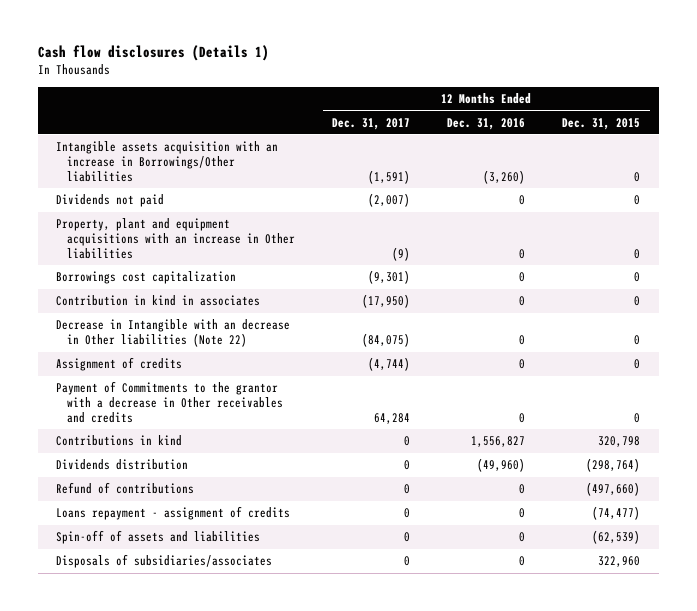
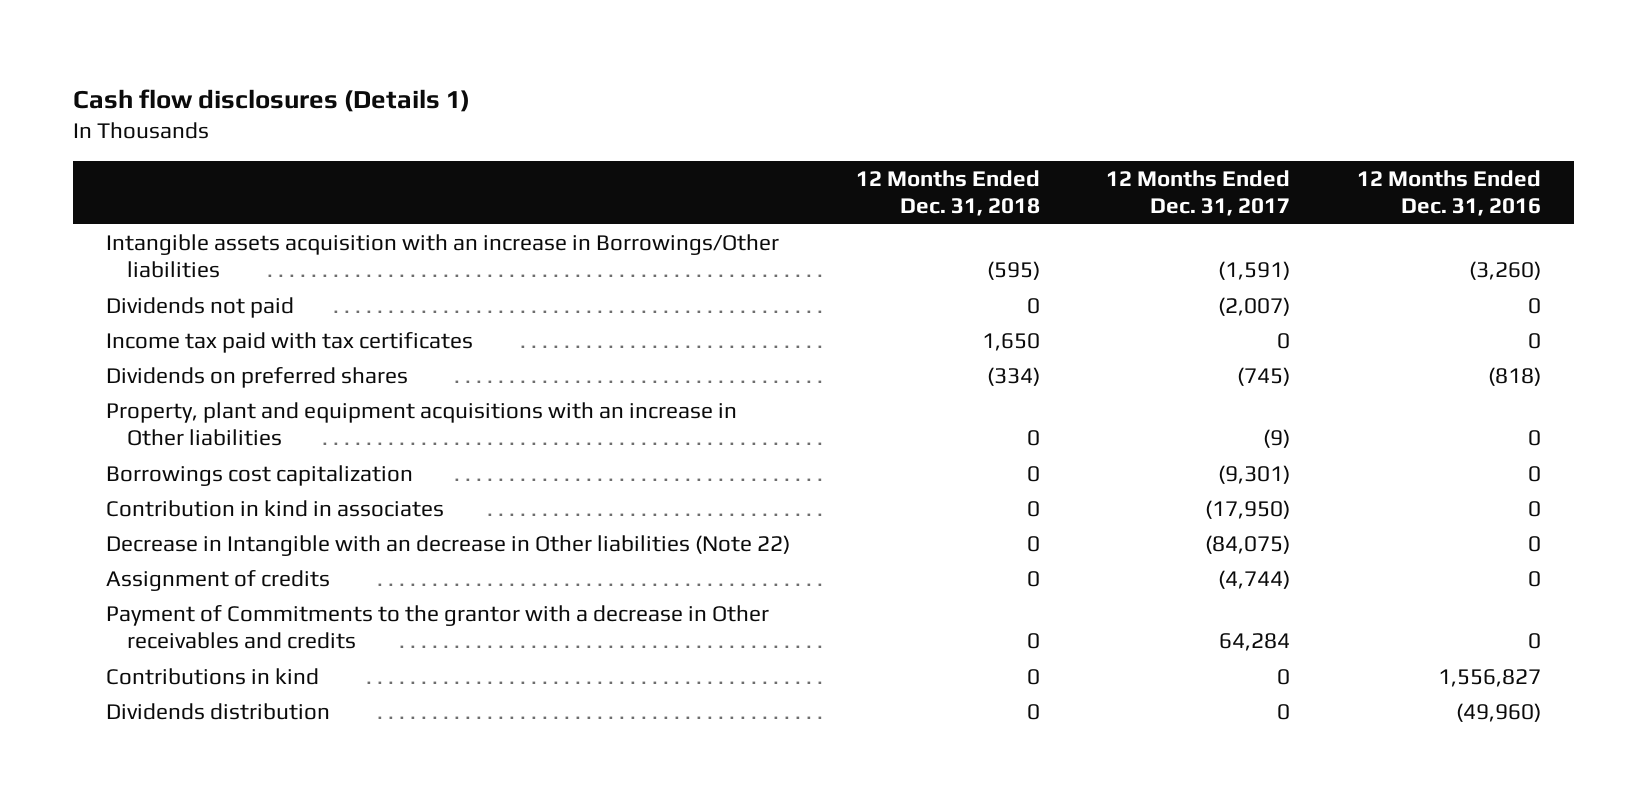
[562,117,641,130] Dec. 31, 2015 -> none
none -> [855,170,1040,217] 12 Months Ended Dec. 31, 2018
none -> [105,332,473,354] Income tax paid with tax certificates
none -> [105,367,408,389] Dividends on preferred shares
[56,482,195,495] Refund of contributions -> none
[56,506,291,521] Loans repayment - assignment of credits -> none
[56,530,261,545] Spin-off of assets and liabilities -> none
[56,554,273,569] Disposals of subsidiaries/associates -> none

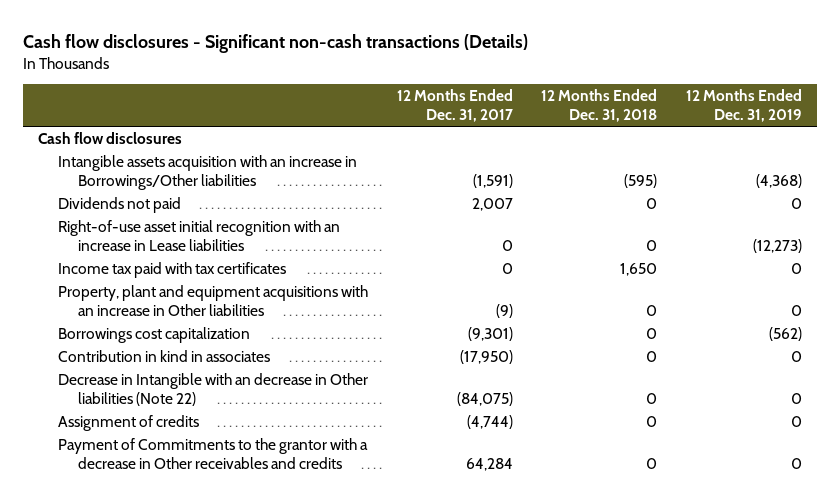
[72,88,470,112] Cash flow disclosures (Details 1) -> [23,33,529,53] Cash flow disclosures - Significant non-cash transactions (Details)
[1356,170,1541,217] 12 Months Ended Dec. 31, 2016 -> none
none -> [686,89,803,123] 12 Months Ended Dec. 31, 2019
none -> [37,132,182,145] Cash flow disclosures
[1218,297,1291,317] (2,007) -> [471,198,513,212] 2,007
none -> [57,220,340,252] Right-of-use asset initial recognition with an increase in Lease liabilities
[105,367,408,389] Dividends on preferred shares -> none
[105,668,319,686] Contributions in kind -> none
[105,703,330,721] Dividends distribution -> none

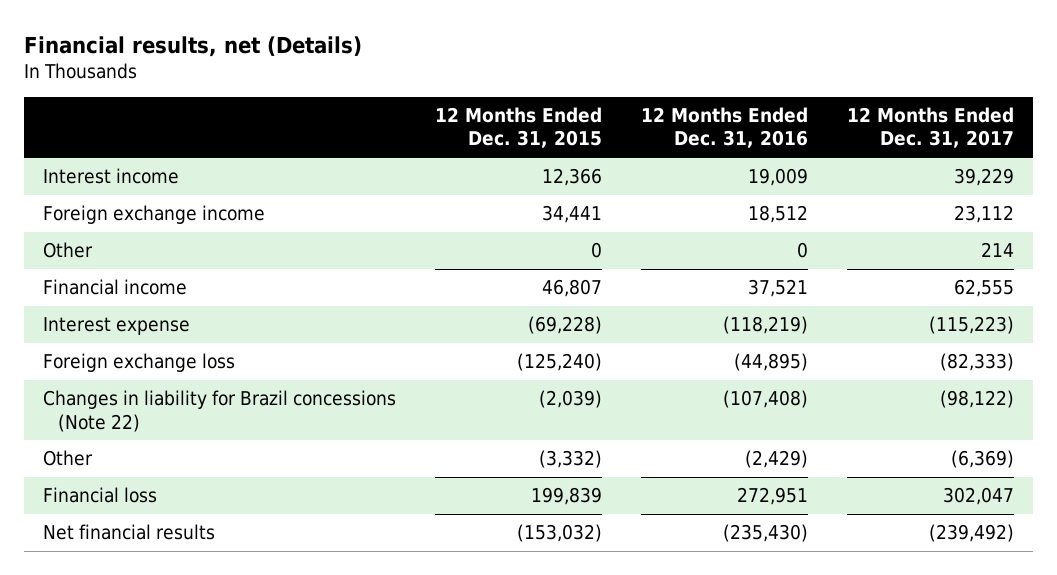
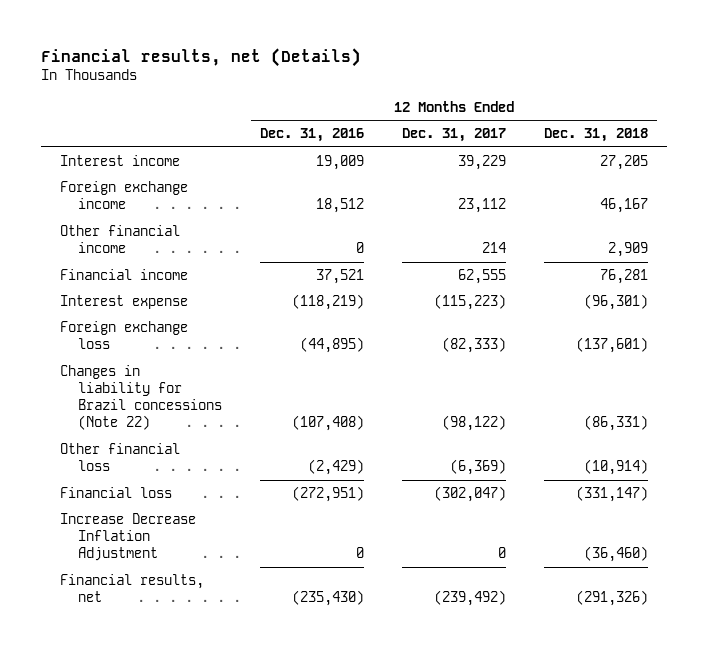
[435,107,603,149] 12 Months Ended Dec. 31, 2015 -> none
none -> [543,128,648,143] Dec. 31, 2018
[43,242,94,259] Other -> [60,224,181,253] Other financial income
[43,450,94,467] Other -> [60,442,181,471] Other financial loss
[736,487,808,506] 272,951 -> [292,485,365,502] (272,951)
[942,487,1014,506] 302,047 -> [434,485,507,502] (302,047)
none -> [60,512,197,562] Increase Decrease Inflation Adjustment
[43,524,216,541] Net financial results -> [60,573,205,602] Financial results, net

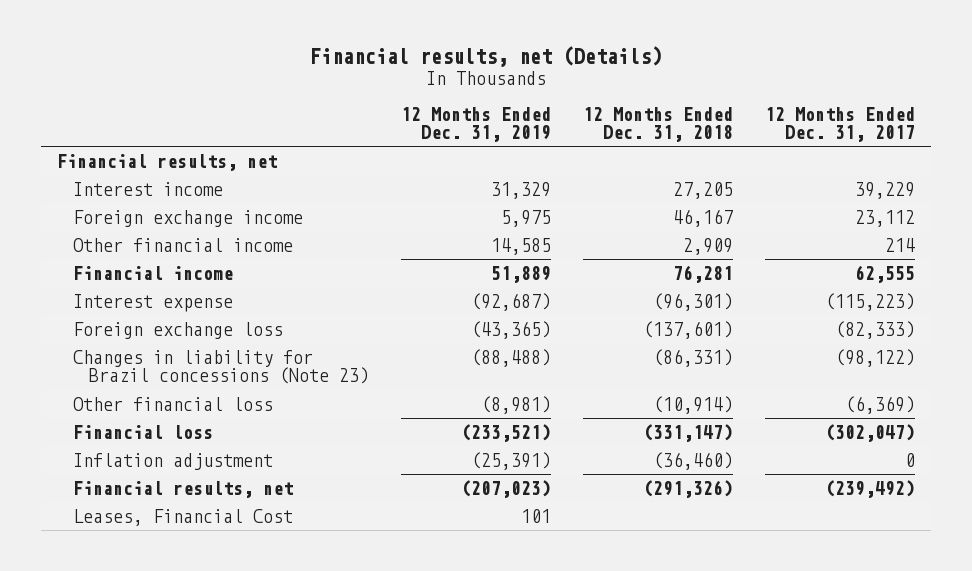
[260,128,365,143] Dec. 31, 2016 -> none
none -> [400,106,551,142] 12 Months Ended Dec. 31, 2019
none -> [57,153,278,171] Financial results, net
[60,364,223,431] Changes in liability for Brazil concessions (Note 22) -> [73,349,369,385] Changes in liability for Brazil concessions (Note 23)
[60,512,197,562] Increase Decrease Inflation Adjustment -> [73,452,274,470] Inflation adjustment
none -> [73,508,294,526] Leases, Financial Cost

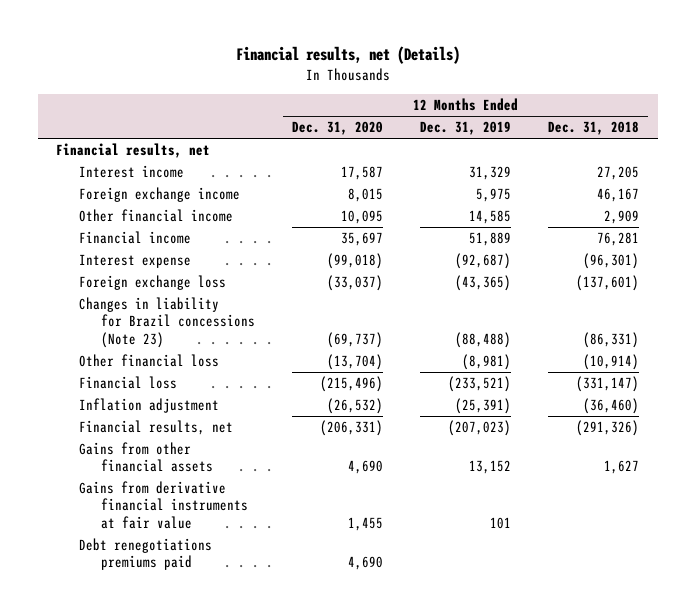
[764,106,915,142] 12 Months Ended Dec. 31, 2017 -> none
none -> [291,121,383,136] Dec. 31, 2020
[73,508,294,526] Leases, Financial Cost -> none
none -> [78,442,213,473] Gains from other financial assets
none -> [78,481,248,529] Gains from derivative financial instruments at fair value
none -> [78,538,212,571] Debt renegotiations premiums paid

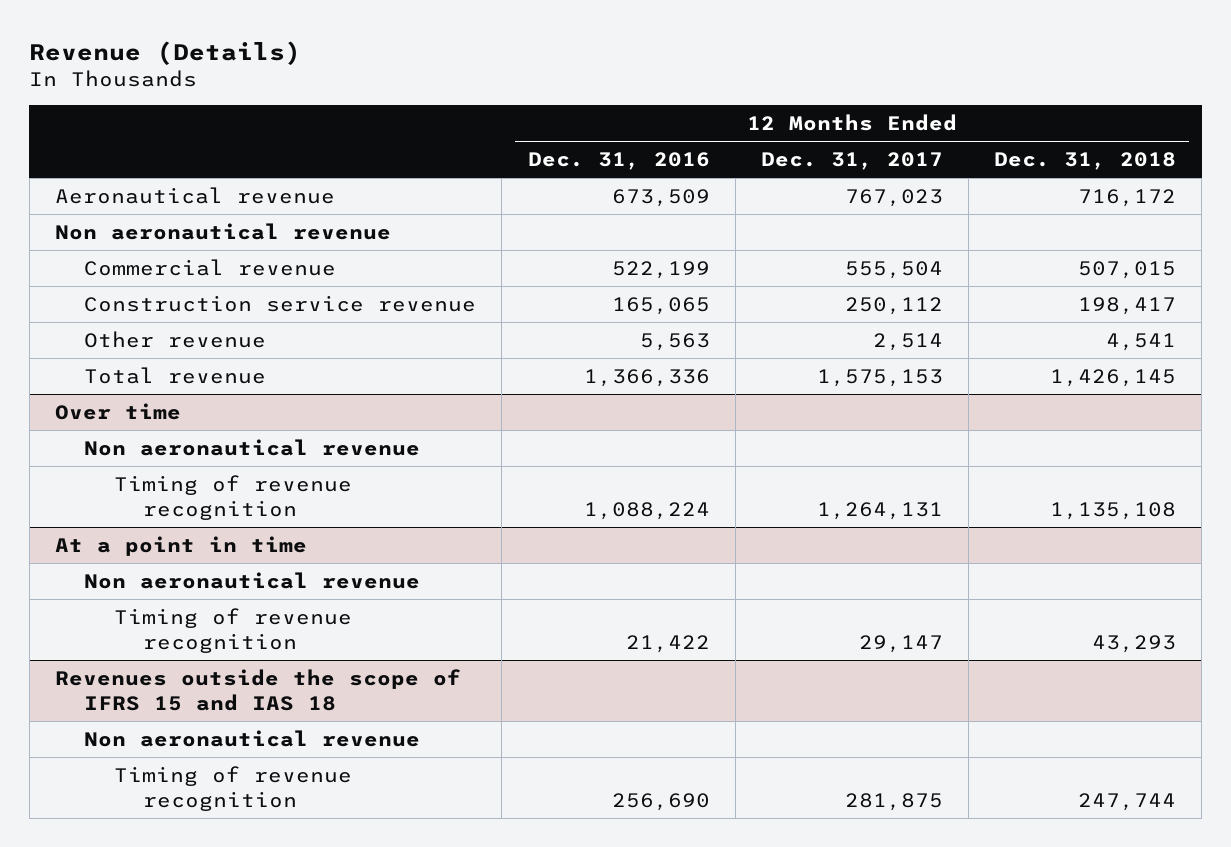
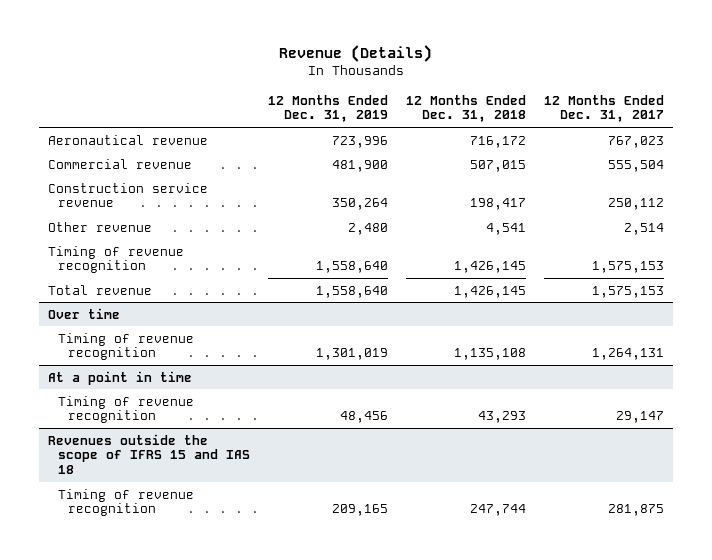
[527,152,710,171] Dec. 31, 2016 -> none
none -> [267,94,388,123] 12 Months Ended Dec. 31, 2019
[55,222,392,240] Non aeronautical revenue -> none
none -> [47,245,184,274] Timing of revenue recognition
[84,438,421,456] Non aeronautical revenue -> none
[84,571,421,589] Non aeronautical revenue -> none
[84,729,421,747] Non aeronautical revenue -> none

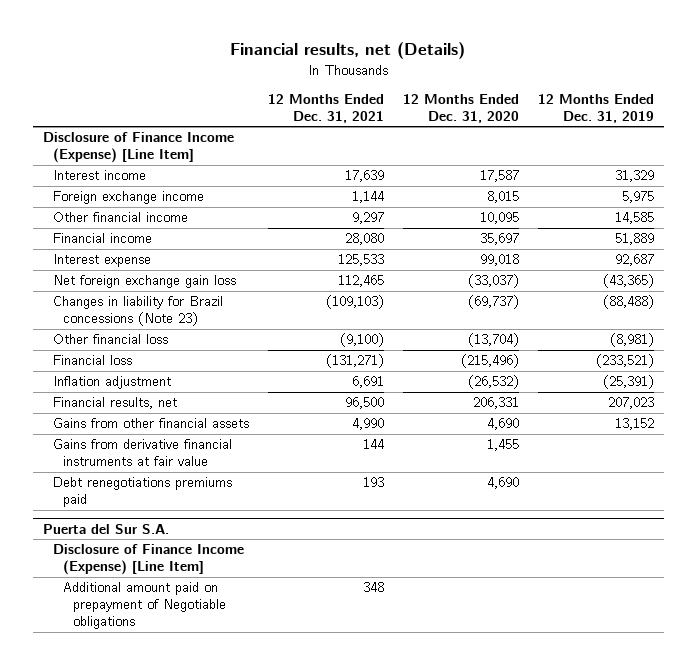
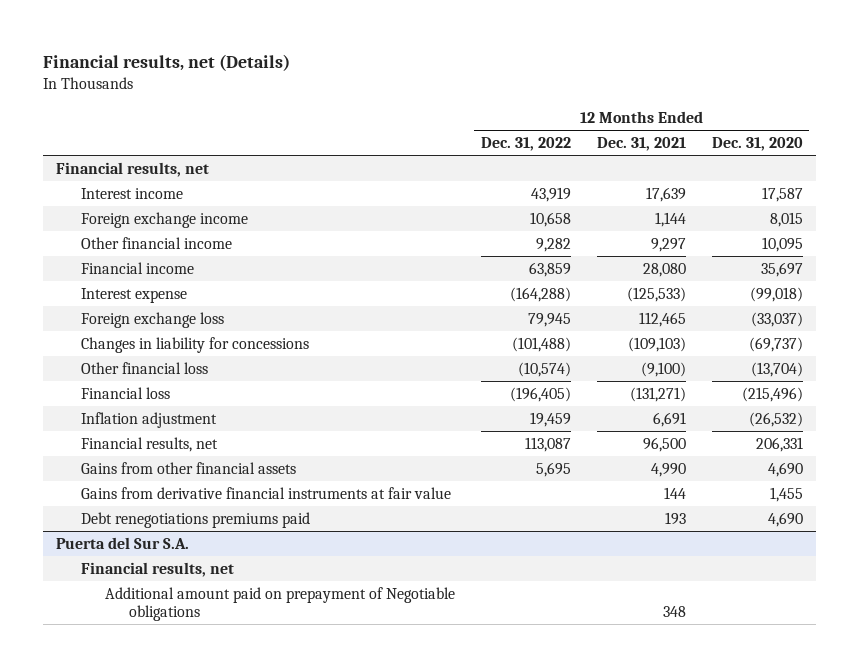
[538,94,655,124] 12 Months Ended Dec. 31, 2019 -> none
none -> [480,137,571,152] Dec. 31, 2022
[42,132,234,164] Disclosure of Finance Income (Expense) [Line Item] -> [56,161,210,177] Financial results, net
[338,254,385,267] 125,533 -> [626,286,686,302] (125,533)
[480,254,520,267] 99,018 -> [749,286,803,302] (99,018)
[52,275,236,289] Net foreign exchange gain loss -> [80,311,224,328] Foreign exchange loss
[52,296,223,327] Changes in liability for Brazil concessions (Note 23) -> [80,336,309,353] Changes in liability for concessions
[52,544,244,576] Disclosure of Finance Income (Expense) [Line Item] -> [80,561,234,577] Financial results, net

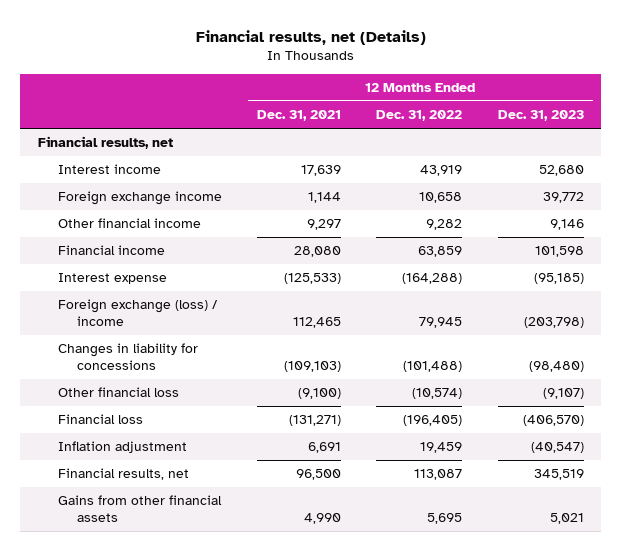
[711,137,803,152] Dec. 31, 2020 -> none
none -> [497,110,584,122] Dec. 31, 2023
[80,311,224,328] Foreign exchange loss -> [57,299,218,326] Foreign exchange (loss) / income
[80,486,451,499] Gains from derivative financial instruments at fair value -> none
[80,511,310,528] Debt renegotiations premiums paid -> none
[56,536,190,549] Puerta del Sur S.A. -> none
[80,561,234,577] Financial results, net -> none
[105,586,456,622] Additional amount paid on prepayment of Negotiable obligations -> none

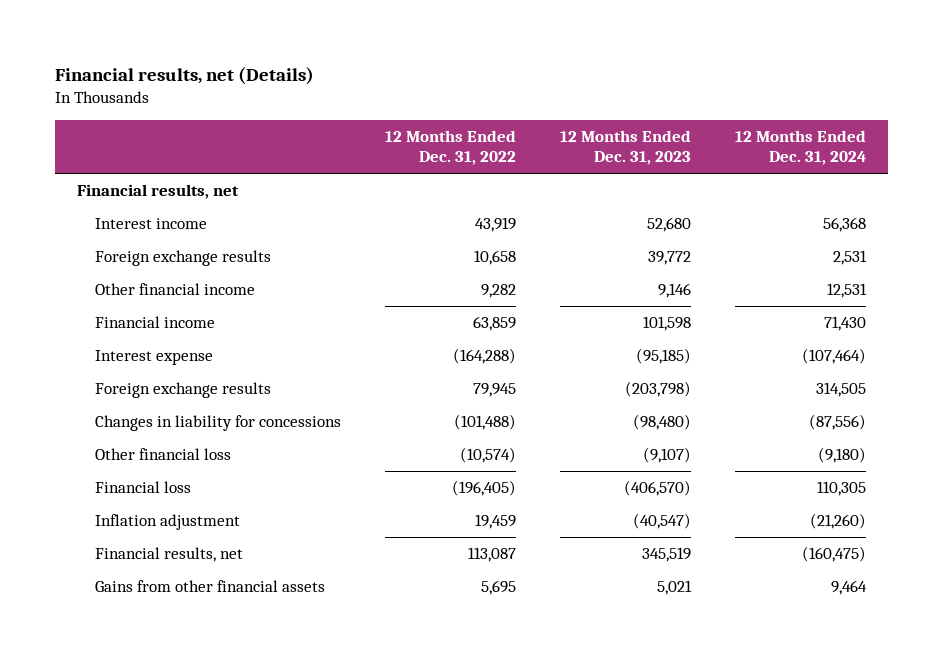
[257,110,342,122] Dec. 31, 2021 -> none
none -> [734,130,866,166] 12 Months Ended Dec. 31, 2024
[57,191,222,206] Foreign exchange income -> [95,250,272,267] Foreign exchange results
[57,299,218,326] Foreign exchange (loss) / income -> [95,382,272,399] Foreign exchange results

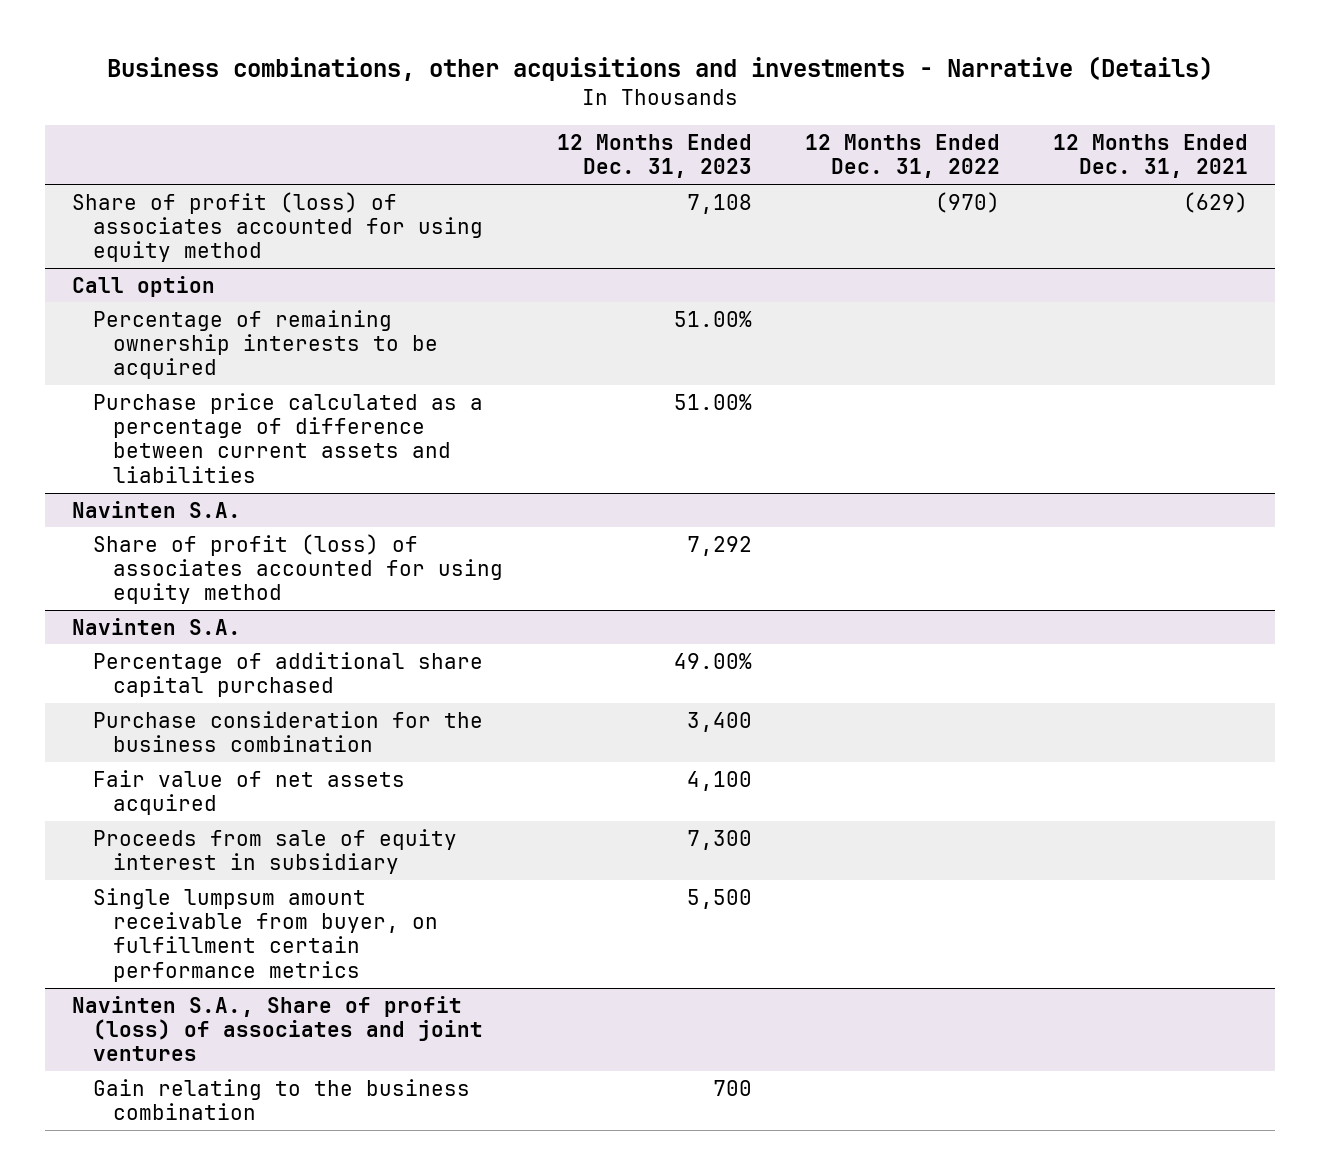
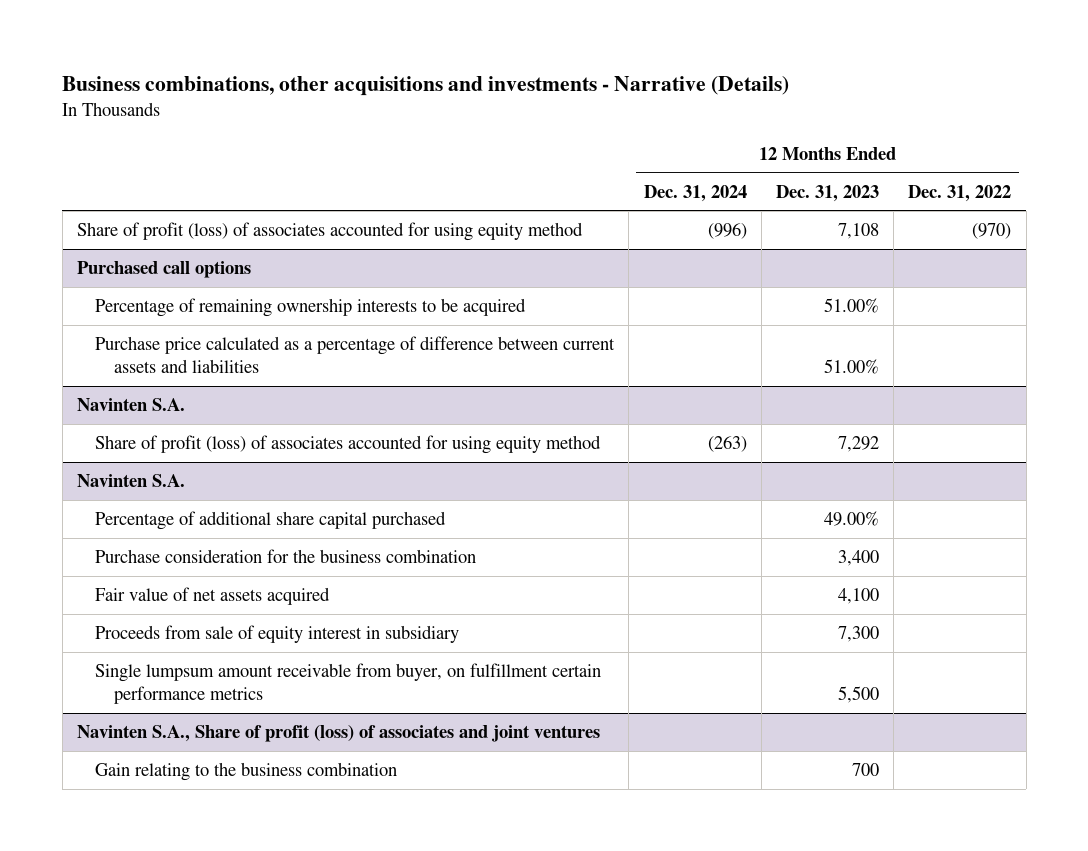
[1053,133,1249,179] 12 Months Ended Dec. 31, 2021 -> none
none -> [643,184,747,202] Dec. 31, 2024
[71,275,215,297] Call option -> [76,260,251,278] Purchased call options

